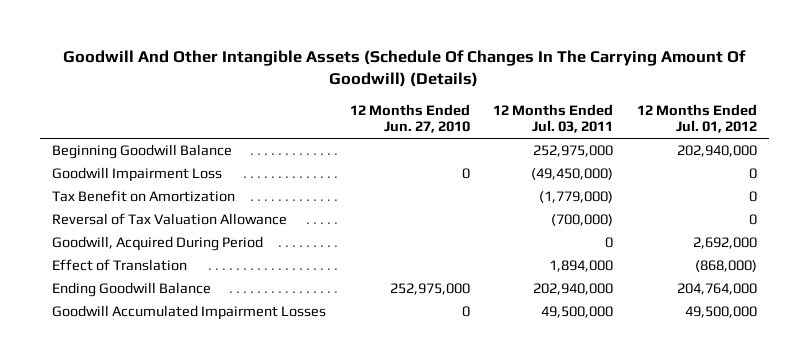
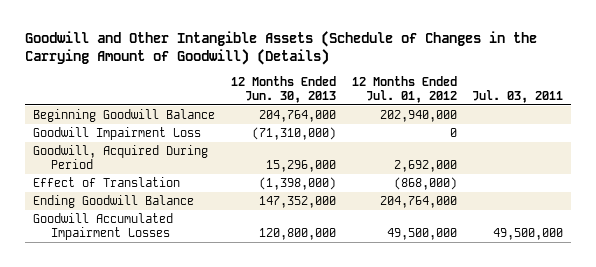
[63,50,747,88] Goodwill And Other Intangible Assets (Schedule Of Changes In The Carrying Amount Of Goodwill) (Details) -> [24,31,537,66] Goodwill and Other Intangible Assets (Schedule of Changes in the Carrying Amount of Goodwill) (Details)
[349,103,470,134] 12 Months Ended Jun. 27, 2010 -> none
[493,103,614,134] 12 Months Ended Jul. 03, 2011 -> none
none -> [230,76,336,104] 12 Months Ended Jun. 30, 2013
none -> [472,90,564,104] Jul. 03, 2011
[51,190,235,203] Tax Benefit on Amortization -> none
[51,213,287,226] Reversal of Tax Valuation Allowance -> none

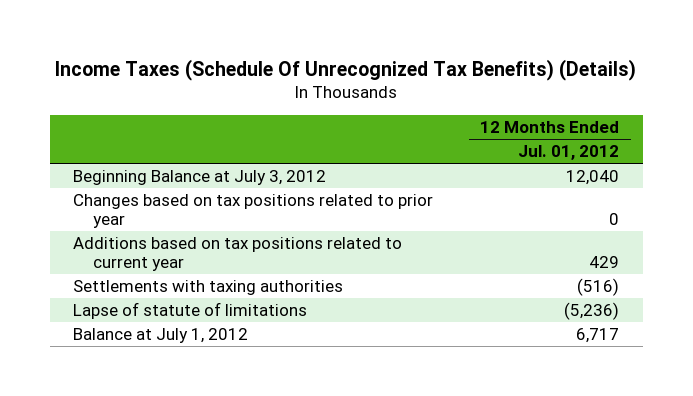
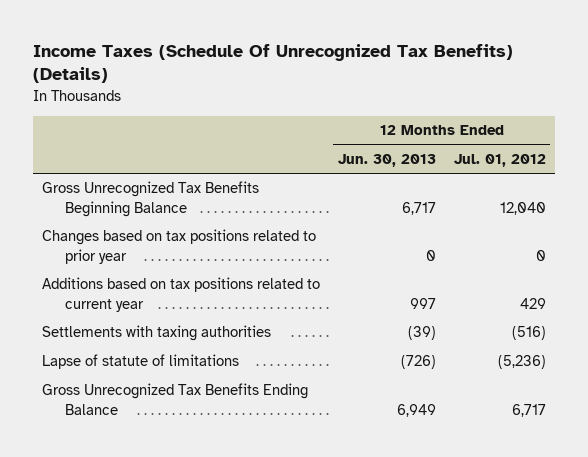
none -> [337,154,436,168] Jun. 30, 2013
[73,169,327,185] Beginning Balance at July 3, 2012 -> [42,181,260,217] Gross Unrecognized Tax Benefits Beginning Balance
[73,327,249,343] Balance at July 1, 2012 -> [42,383,309,415] Gross Unrecognized Tax Benefits Ending Balance

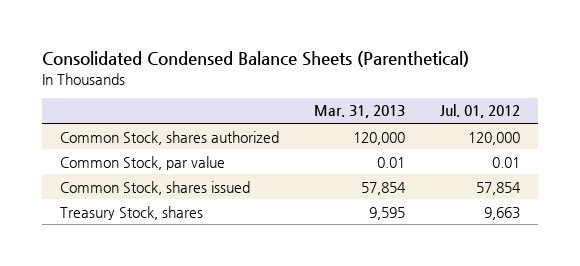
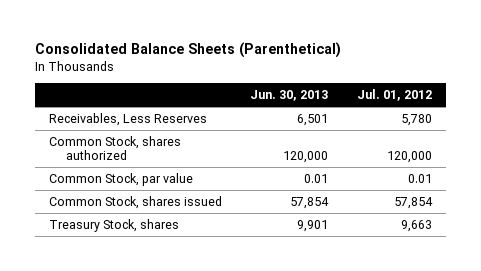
[42,51,470,68] Consolidated Condensed Balance Sheets (Parenthetical) -> [35,42,342,59] Consolidated Balance Sheets (Parenthetical)
[314,105,406,119] Mar. 31, 2013 -> none
none -> [250,89,329,101] Jun. 30, 2013
none -> [49,112,208,126] Receivables, Less Reserves

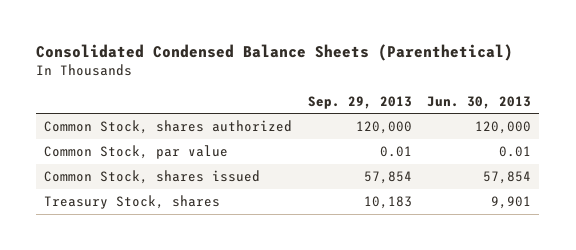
[35,42,342,59] Consolidated Balance Sheets (Parenthetical) -> [36,44,514,62] Consolidated Condensed Balance Sheets (Parenthetical)
[356,88,432,101] Jul. 01, 2012 -> none
none -> [307,95,412,109] Sep. 29, 2013
[49,112,208,126] Receivables, Less Reserves -> none

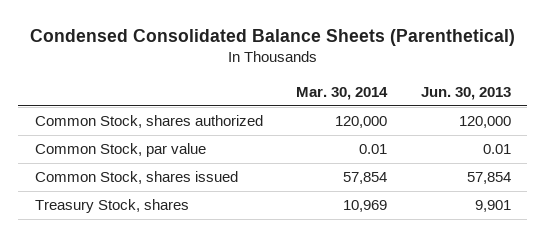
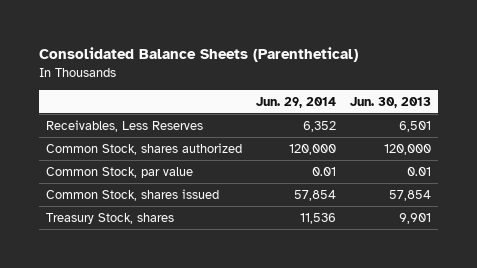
[29,28,515,46] Condensed Consolidated Balance Sheets (Parenthetical) -> [38,47,358,63] Consolidated Balance Sheets (Parenthetical)
[296,86,389,100] Mar. 30, 2014 -> none
none -> [256,96,337,108] Jun. 29, 2014
none -> [45,119,203,132] Receivables, Less Reserves

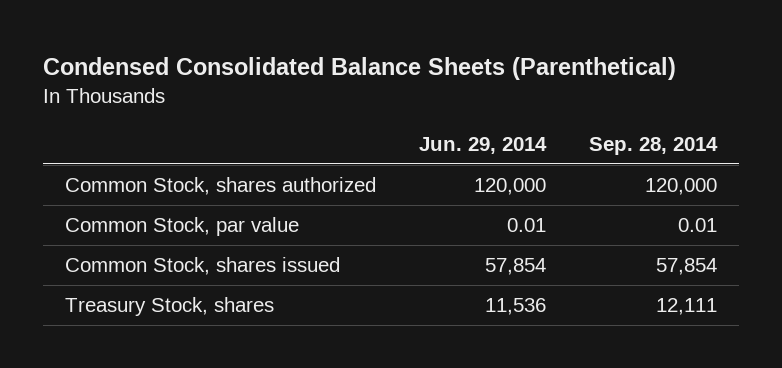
[38,47,358,63] Consolidated Balance Sheets (Parenthetical) -> [43,57,677,81] Condensed Consolidated Balance Sheets (Parenthetical)
[350,96,432,108] Jun. 30, 2013 -> none
none -> [589,136,719,155] Sep. 28, 2014
[45,119,203,132] Receivables, Less Reserves -> none

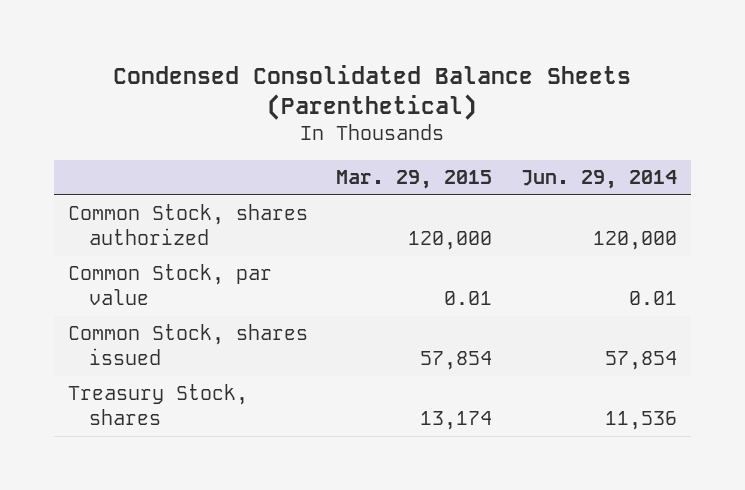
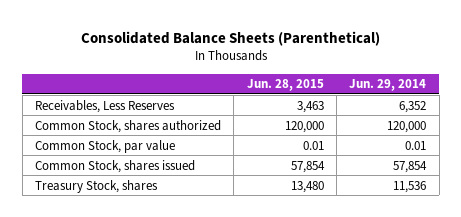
[113,65,632,121] Condensed Consolidated Balance Sheets (Parenthetical) -> [80,30,380,46] Consolidated Balance Sheets (Parenthetical)
[336,170,493,190] Mar. 29, 2015 -> none
none -> [246,79,324,92] Jun. 28, 2015
none -> [35,99,176,113] Receivables, Less Reserves

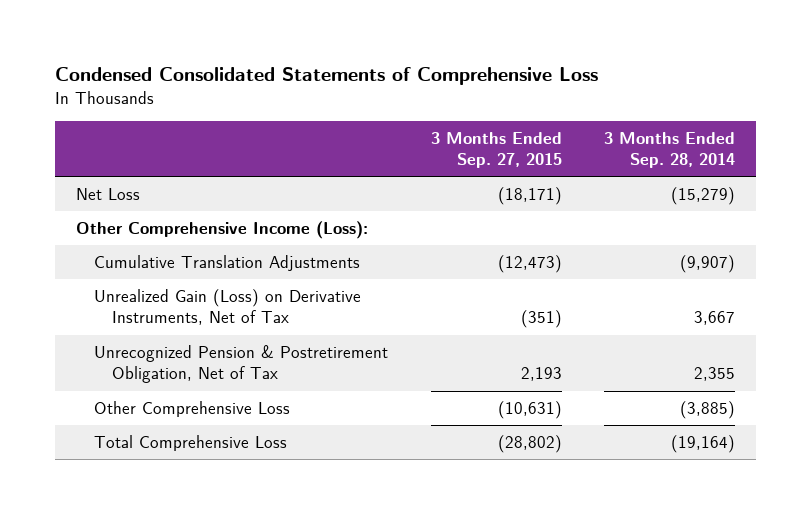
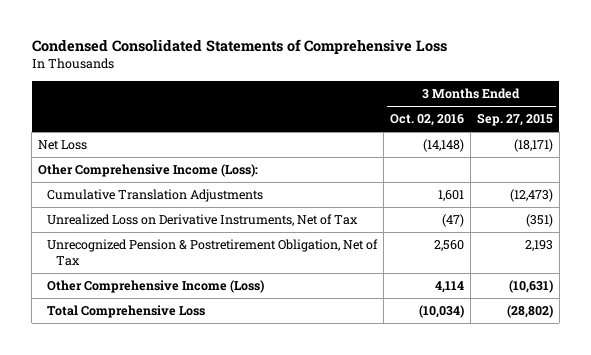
[603,131,735,168] 3 Months Ended Sep. 28, 2014 -> none
none -> [390,114,465,127] Oct. 02, 2016
[94,289,362,326] Unrealized Gain (Loss) on Derivative Instruments, Net of Tax -> [47,214,359,227] Unrealized Loss on Derivative Instruments, Net of Tax
[94,401,291,418] Other Comprehensive Loss -> [47,280,265,294] Other Comprehensive Income (Loss)

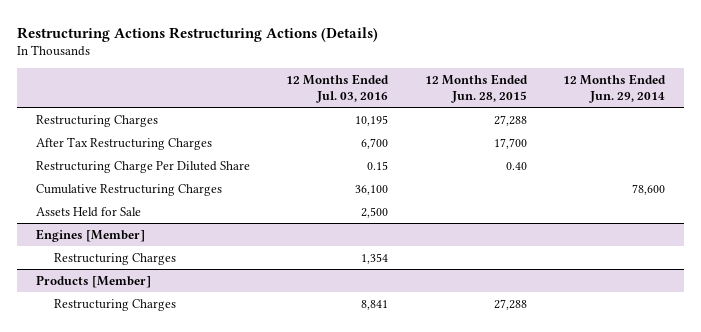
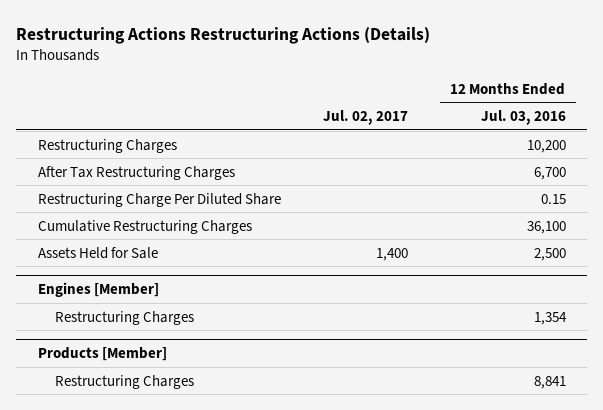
[424,74,528,103] 12 Months Ended Jun. 28, 2015 -> none
[563,74,667,103] 12 Months Ended Jun. 29, 2014 -> none
none -> [323,110,409,126] Jul. 02, 2017
[355,114,389,126] 10,195 -> [526,139,566,153] 10,200

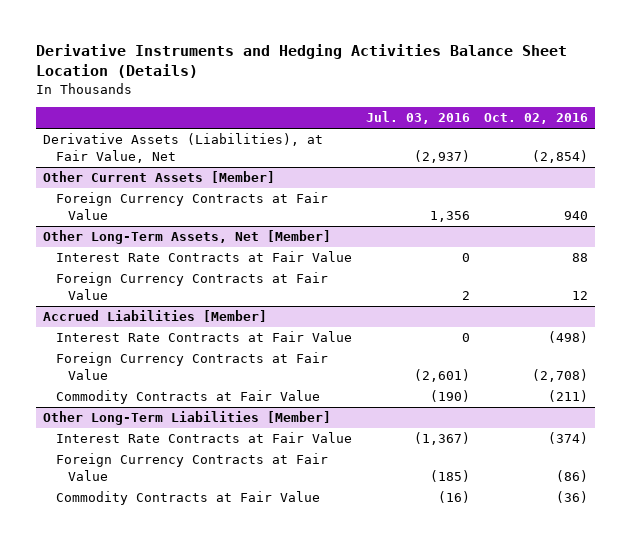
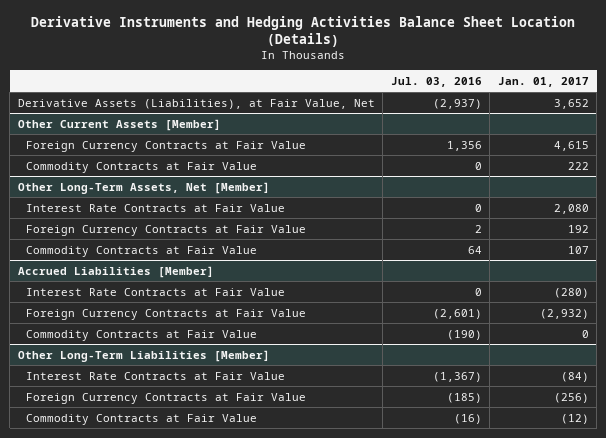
[484,113,589,125] Oct. 02, 2016 -> none
none -> [497,76,589,87] Jan. 01, 2017
none -> [26,161,258,173] Commodity Contracts at Fair Value
none -> [26,245,258,257] Commodity Contracts at Fair Value

